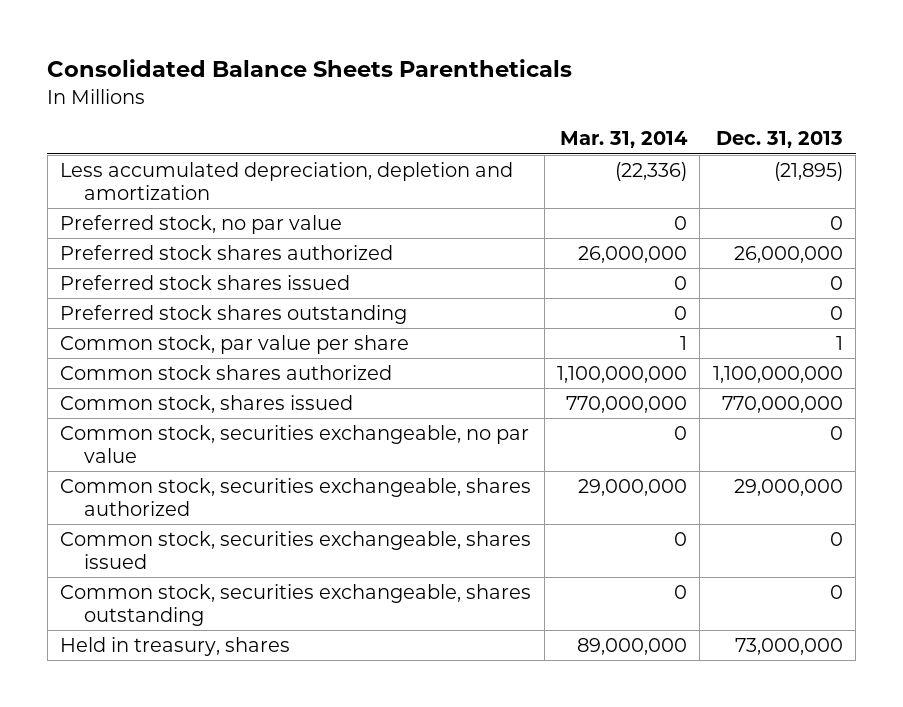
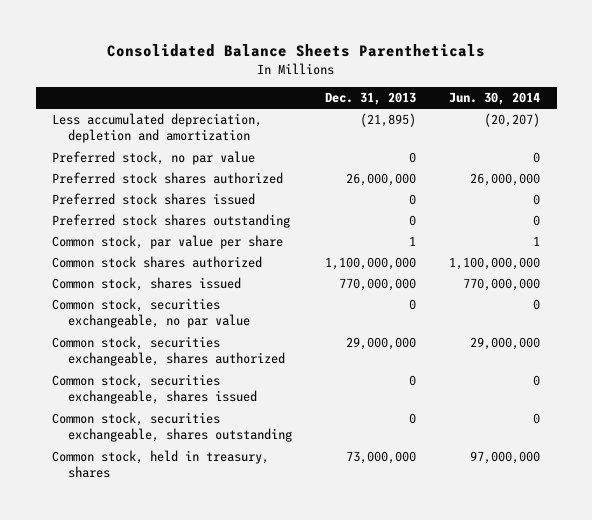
[559,131,688,149] Mar. 31, 2014 -> none
none -> [449,92,541,106] Jun. 30, 2014
[60,637,291,657] Held in treasury, shares -> [52,450,270,479] Common stock, held in treasury, shares

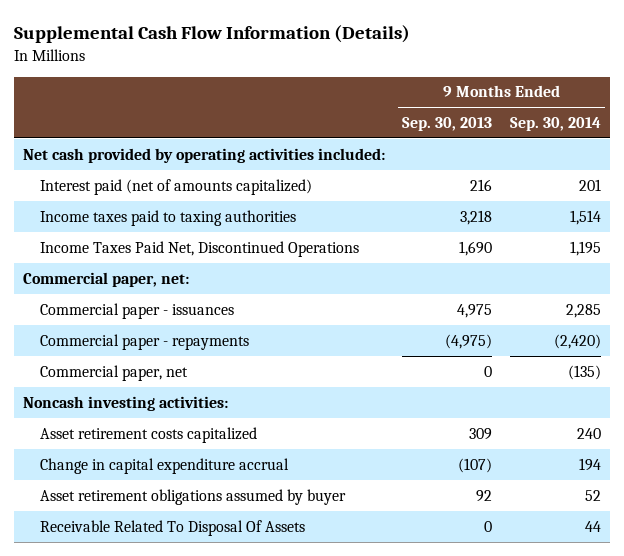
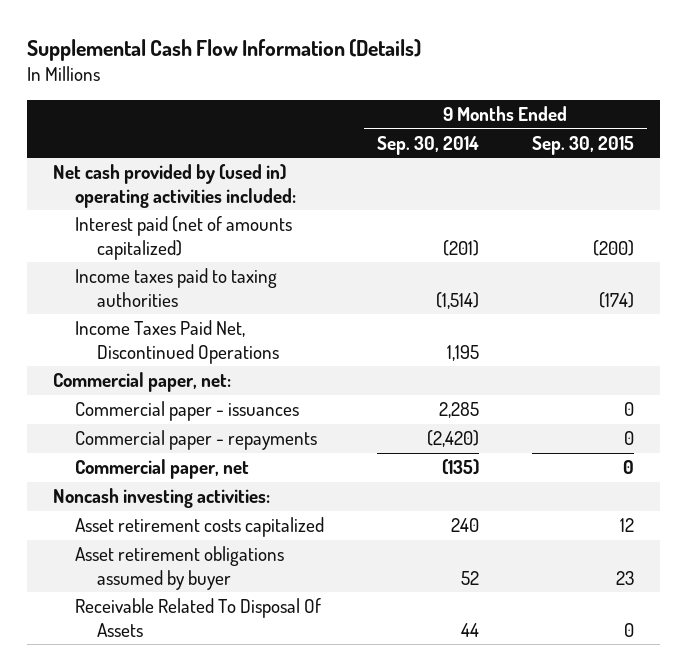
[402,117,493,132] Sep. 30, 2013 -> none
none -> [531,135,634,155] Sep. 30, 2015
[22,147,385,163] Net cash provided by operating activities included: -> [53,164,297,208] Net cash provided by (used in) operating activities included:
[578,178,601,191] 201 -> [442,239,479,256] (201)
[569,209,601,225] 1,514 -> [435,291,479,309] (1,514)
[39,457,289,474] Change in capital expenditure accrual -> none

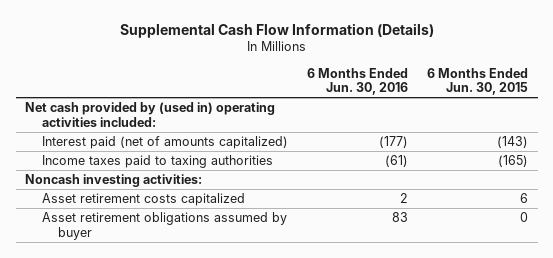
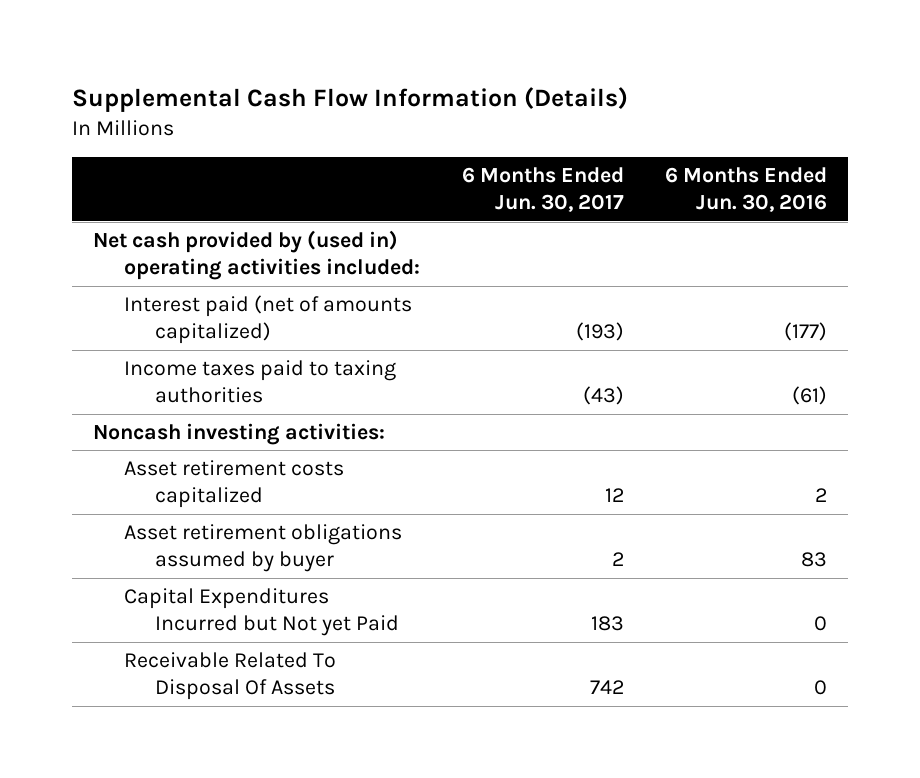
[427,67,529,96] 6 Months Ended Jun. 30, 2015 -> none
none -> [461,167,624,213] 6 Months Ended Jun. 30, 2017
none -> [124,587,400,637] Capital Expenditures Incurred but Not yet Paid
none -> [124,651,337,701] Receivable Related To Disposal Of Assets

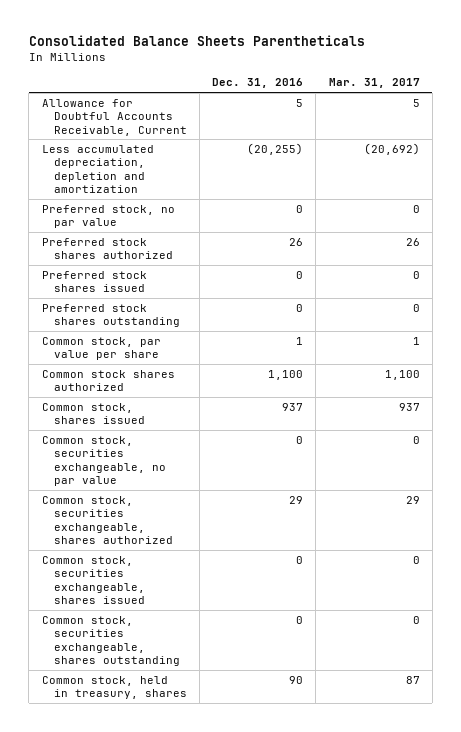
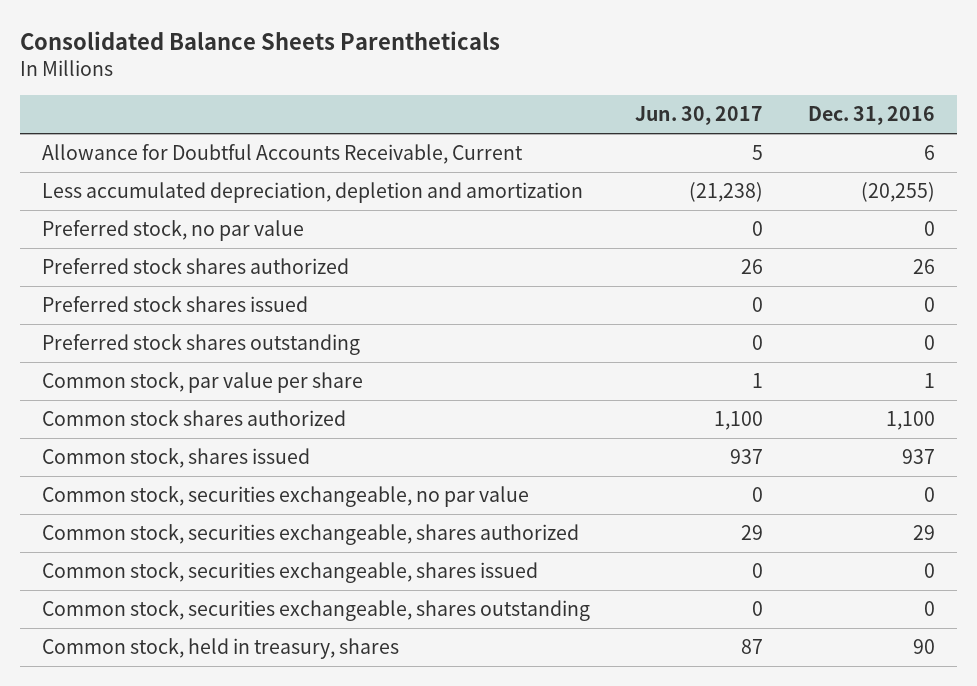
[328,78,420,89] Mar. 31, 2017 -> none
none -> [635,106,764,126] Jun. 30, 2017
[296,98,304,107] 5 -> [923,145,935,161] 6

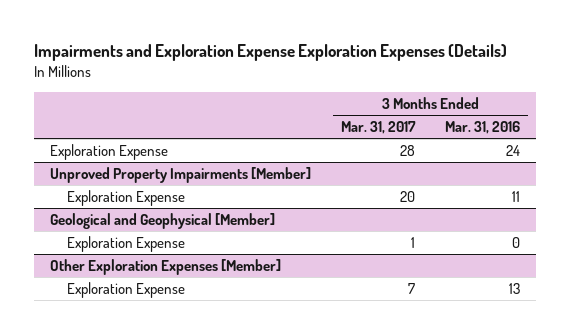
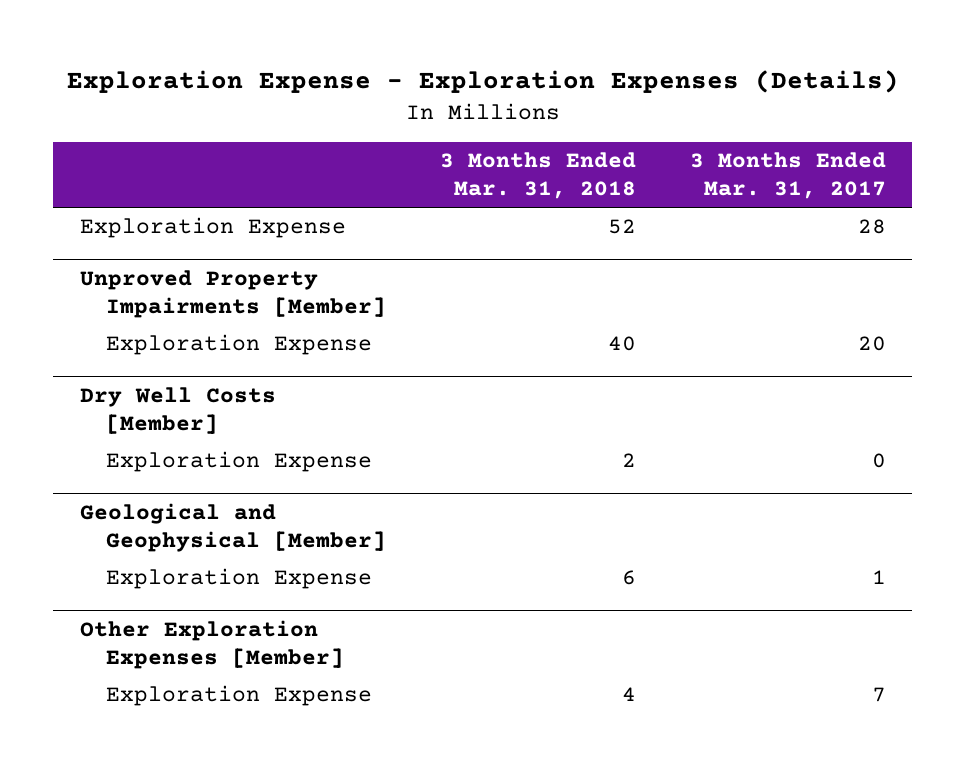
[34,44,508,62] Impairments and Exploration Expense Exploration Expenses (Details) -> [66,70,899,94] Exploration Expense - Exploration Expenses (Details)
[445,121,521,135] Mar. 31, 2016 -> none
none -> [439,152,636,199] 3 Months Ended Mar. 31, 2018
none -> [79,387,276,435] Dry Well Costs [Member]
none -> [106,451,373,473] Exploration Expense

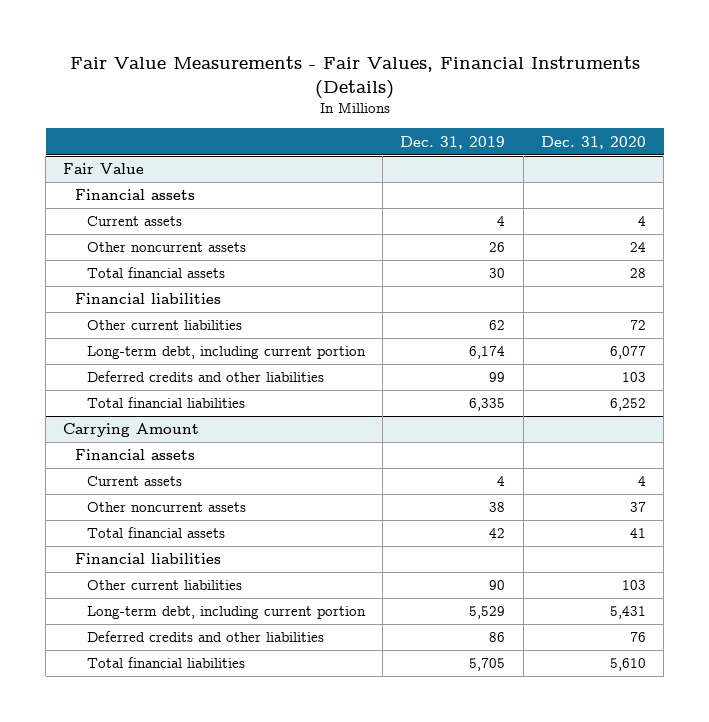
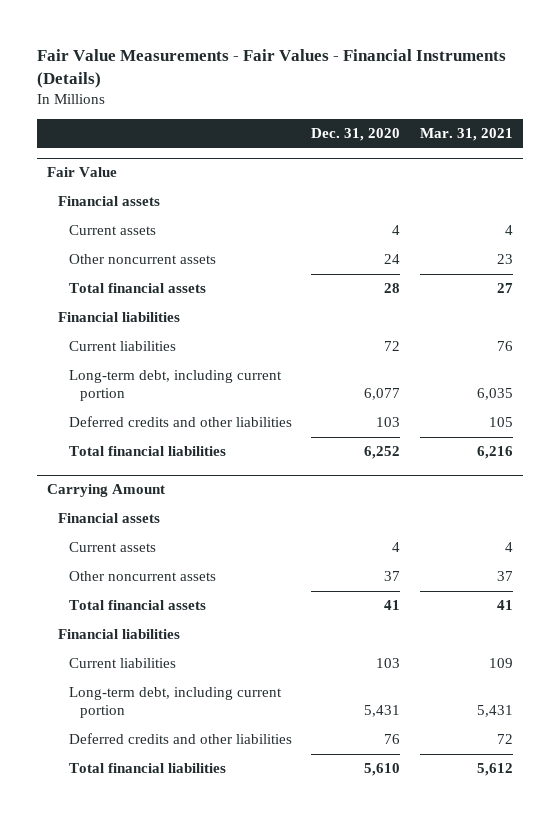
[69,56,640,99] Fair Value Measurements - Fair Values, Financial Instruments (Details) -> [37,48,507,88] Fair Value Measurements - Fair Values - Financial Instruments (Details)
[400,135,506,149] Dec. 31, 2019 -> none
none -> [419,128,513,142] Mar. 31, 2021
[86,320,242,331] Other current liabilities -> [68,341,176,352] Current liabilities
[86,580,242,591] Other current liabilities -> [68,658,176,669] Current liabilities

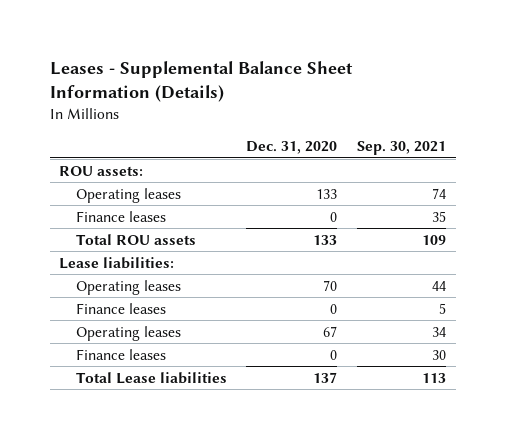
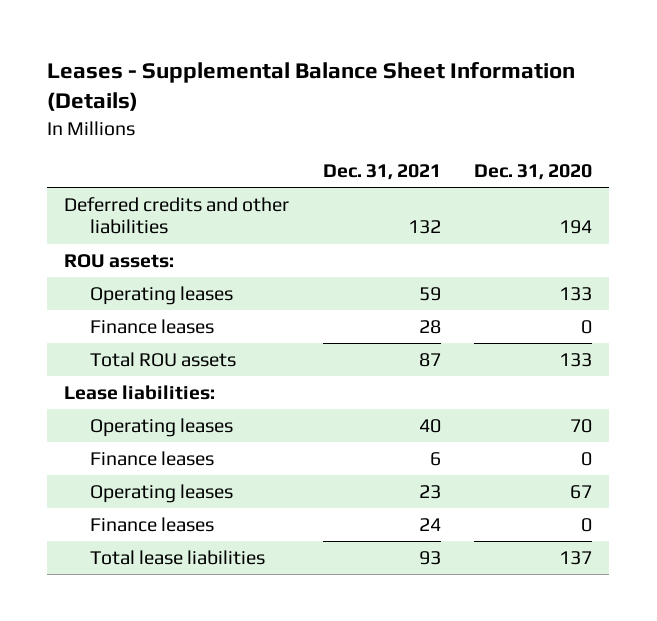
[357,141,447,156] Sep. 30, 2021 -> none
none -> [322,164,441,181] Dec. 31, 2021
none -> [64,196,290,235] Deferred credits and other liabilities
[75,371,227,384] Total Lease liabilities -> [89,549,265,565] Total lease liabilities

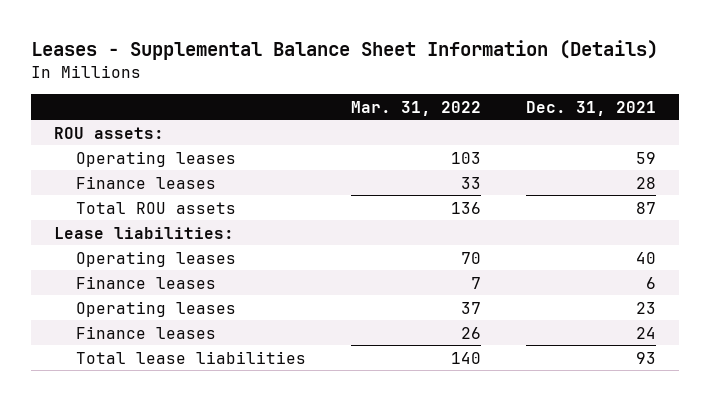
[474,164,593,181] Dec. 31, 2020 -> none
none -> [351,100,482,116] Mar. 31, 2022
[64,196,290,235] Deferred credits and other liabilities -> none

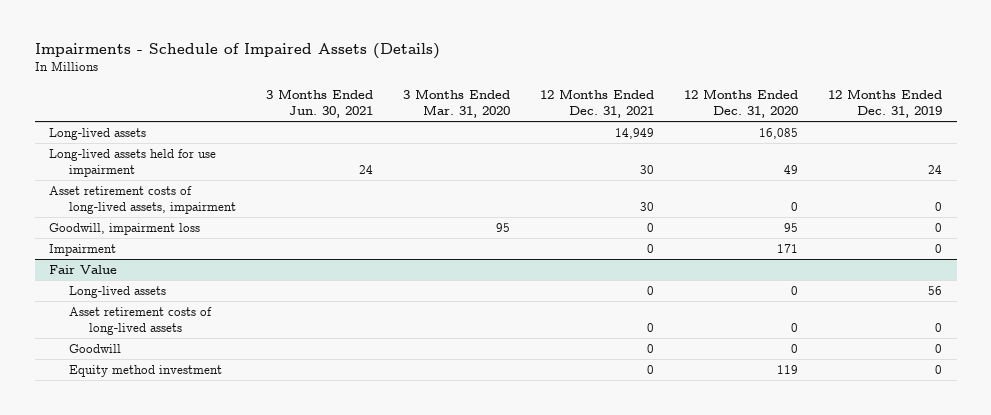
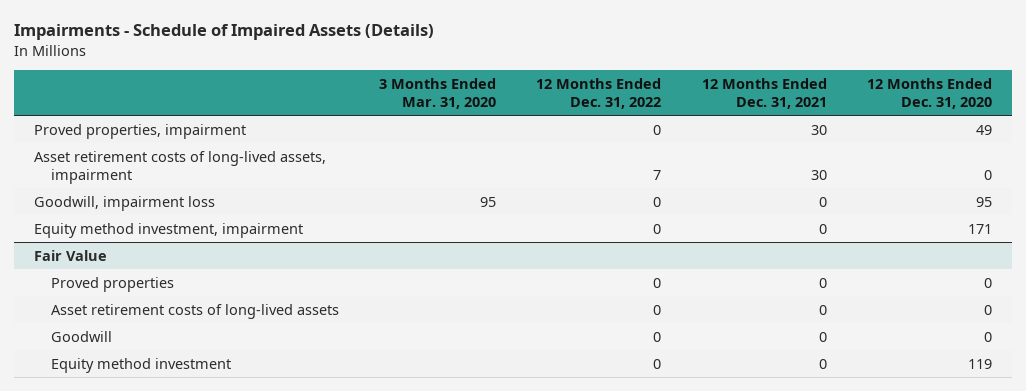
[265,89,373,119] 3 Months Ended Jun. 30, 2021 -> none
[827,89,942,119] 12 Months Ended Dec. 31, 2019 -> none
none -> [536,77,662,110] 12 Months Ended Dec. 31, 2022
[49,127,147,140] Long-lived assets -> none
[49,148,217,178] Long-lived assets held for use impairment -> [33,123,246,139] Proved properties, impairment
[49,243,117,256] Impairment -> [33,222,303,238] Equity method investment, impairment
[69,285,167,298] Long-lived assets -> none
none -> [51,276,175,292] Proved properties

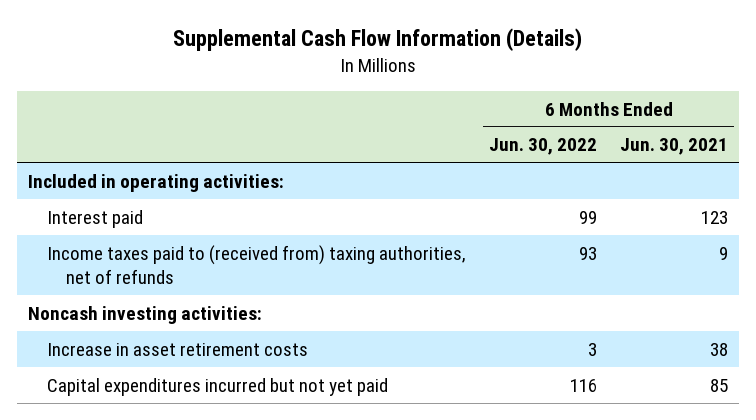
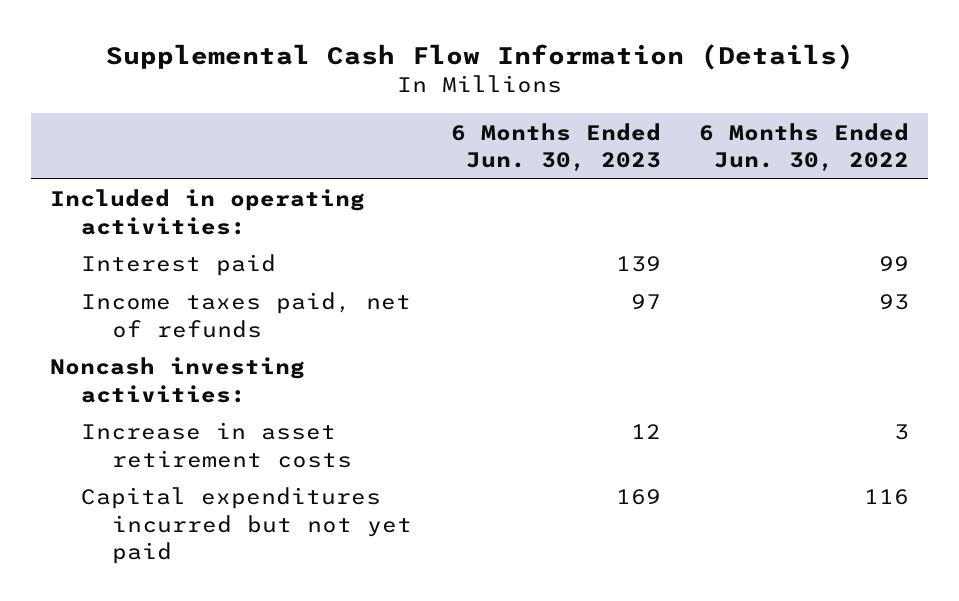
[620,138,729,156] Jun. 30, 2021 -> none
none -> [450,122,661,171] 6 Months Ended Jun. 30, 2023
[47,244,467,285] Income taxes paid to (received from) taxing authorities, net of refunds -> [81,292,412,338] Income taxes paid, net of refunds

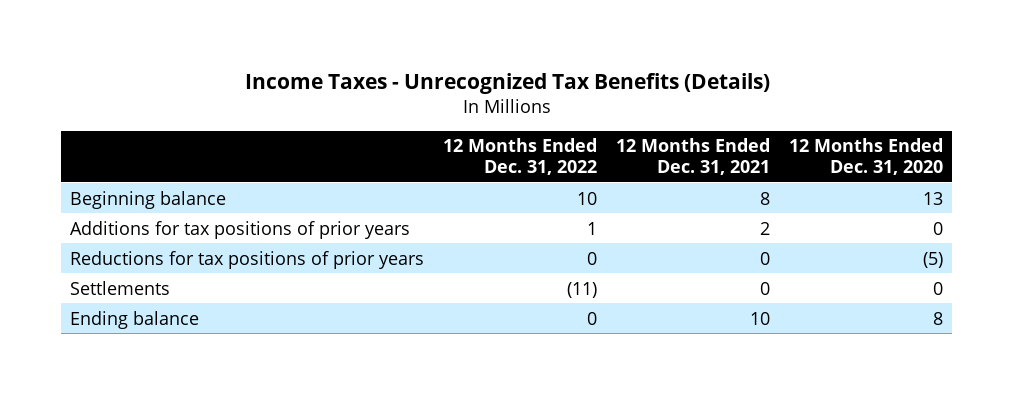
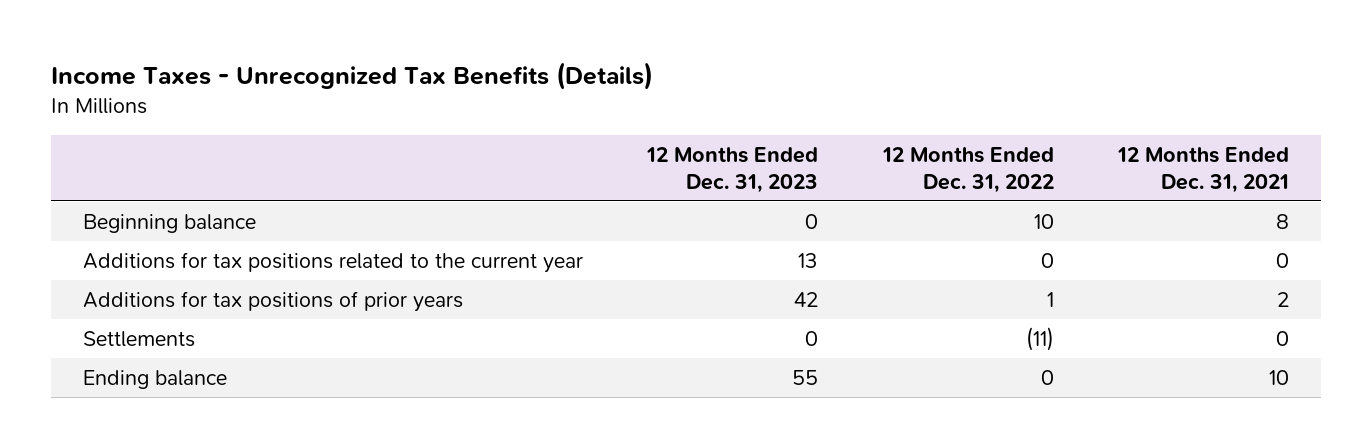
[788,138,943,176] 12 Months Ended Dec. 31, 2020 -> none
none -> [646,147,819,193] 12 Months Ended Dec. 31, 2023
none -> [82,252,583,274] Additions for tax positions related to the current year
[70,250,425,269] Reductions for tax positions of prior years -> none

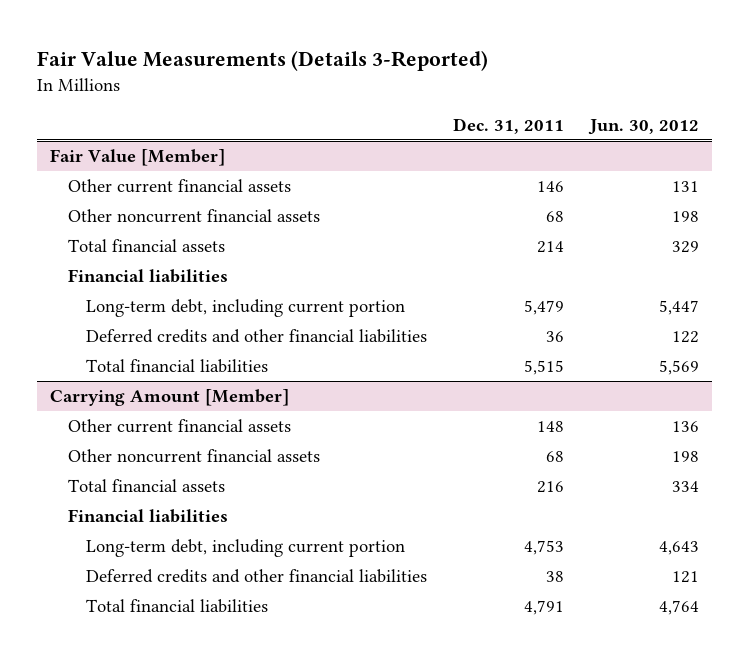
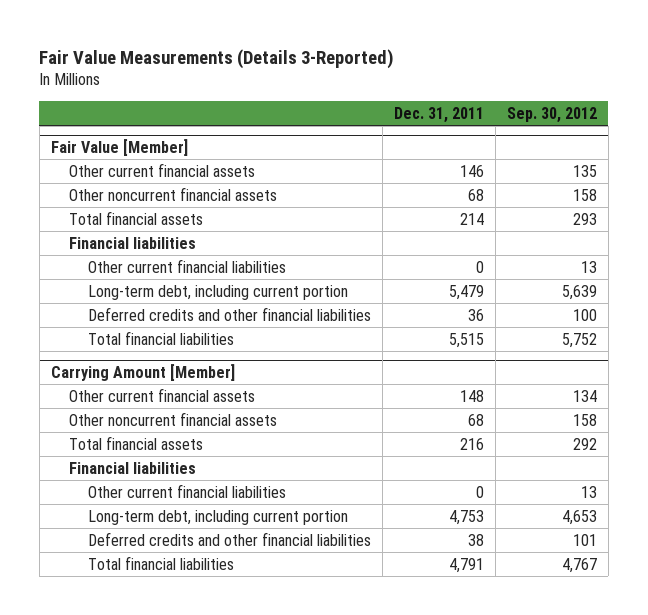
[588,118,700,135] Jun. 30, 2012 -> none
none -> [506,106,597,123] Sep. 30, 2012
none -> [87,258,286,273] Other current financial liabilities
none -> [87,483,286,498] Other current financial liabilities

